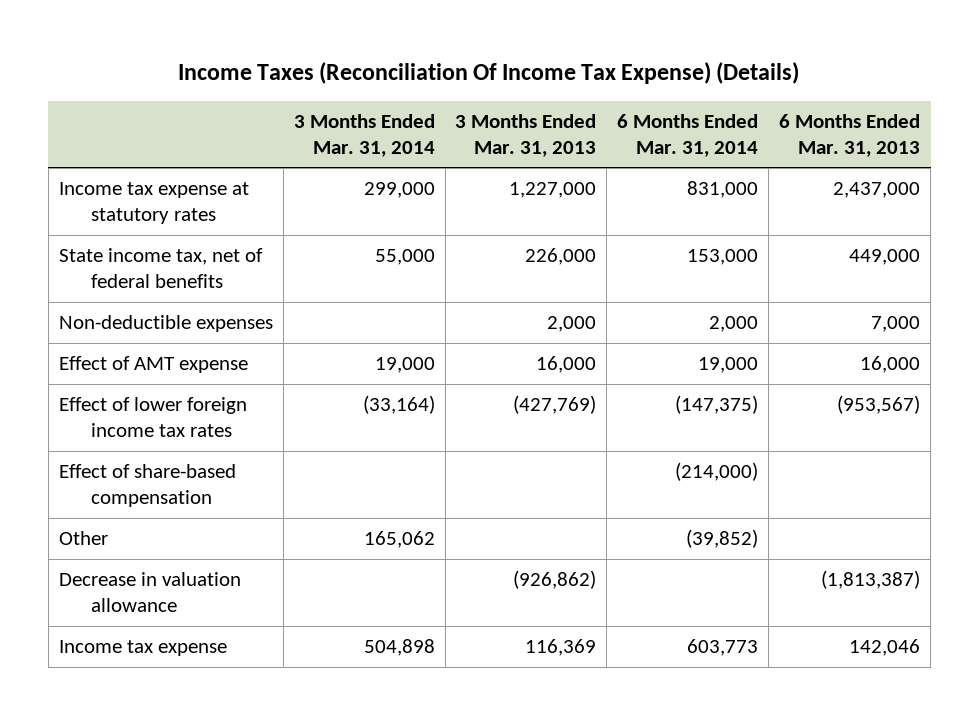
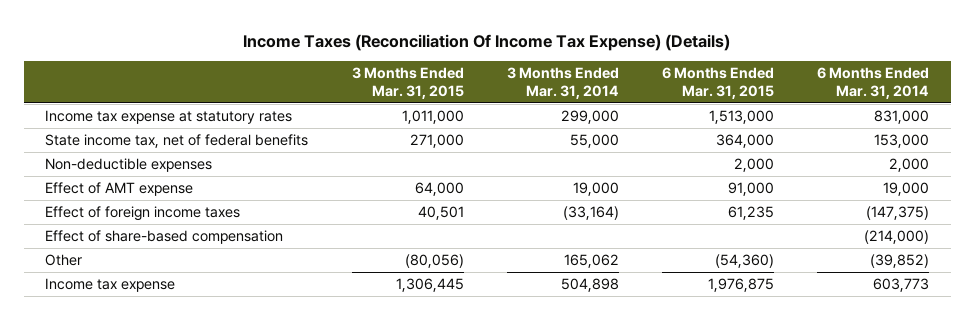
[455,114,597,157] 3 Months Ended Mar. 31, 2013 -> none
[779,114,921,157] 6 Months Ended Mar. 31, 2013 -> none
none -> [351,67,464,99] 3 Months Ended Mar. 31, 2015
none -> [661,67,774,99] 6 Months Ended Mar. 31, 2015
[58,397,247,437] Effect of lower foreign income tax rates -> [45,206,241,222] Effect of foreign income taxes
[58,572,241,612] Decrease in valuation allowance -> none

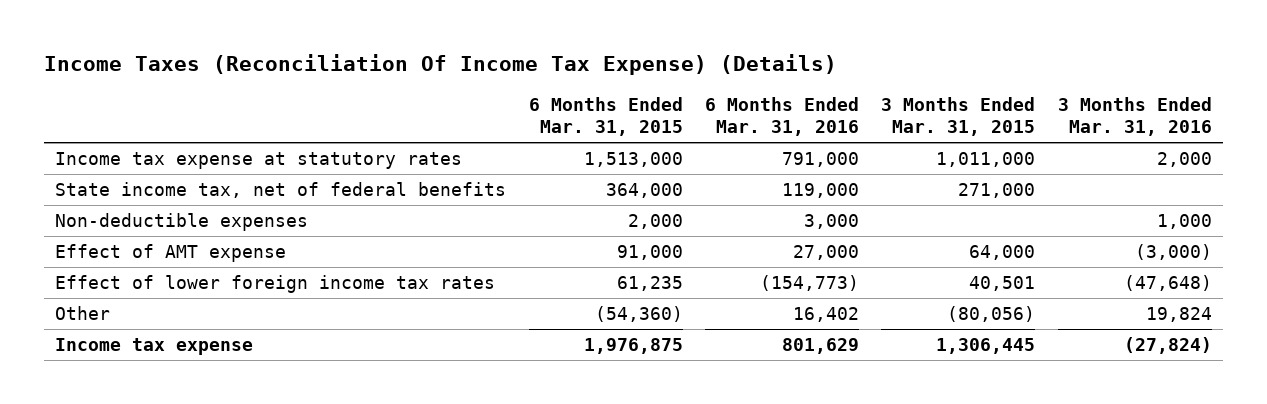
[506,67,619,99] 3 Months Ended Mar. 31, 2014 -> none
[817,67,930,99] 6 Months Ended Mar. 31, 2014 -> none
none -> [704,97,859,137] 6 Months Ended Mar. 31, 2016
none -> [1057,97,1212,137] 3 Months Ended Mar. 31, 2016
[45,230,284,245] Effect of share-based compensation -> none
[45,206,241,222] Effect of foreign income taxes -> [55,275,496,294] Effect of lower foreign income tax rates

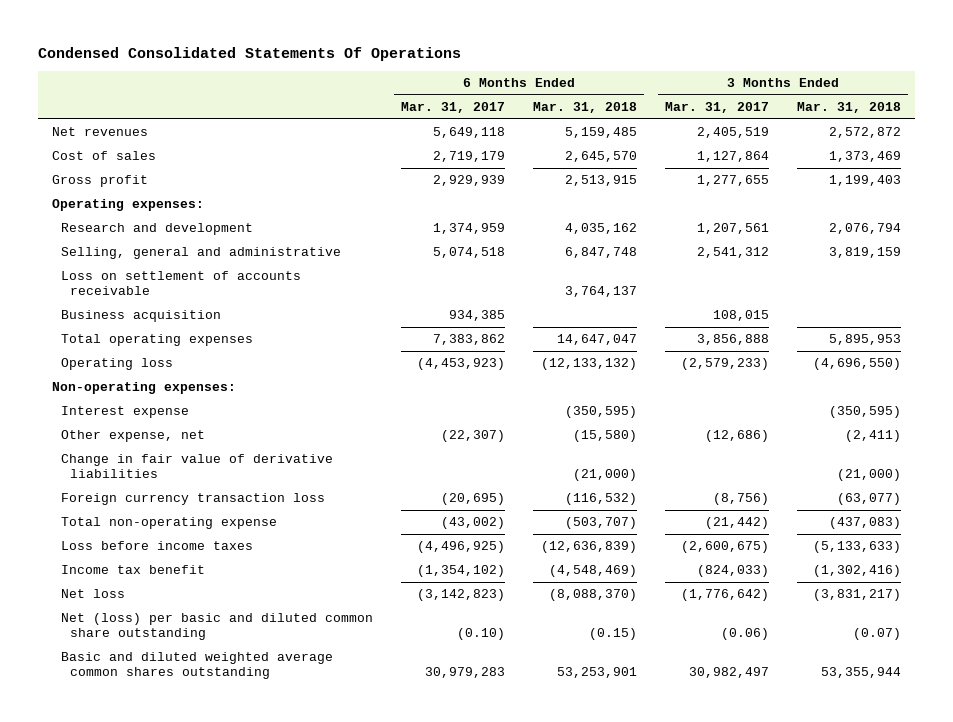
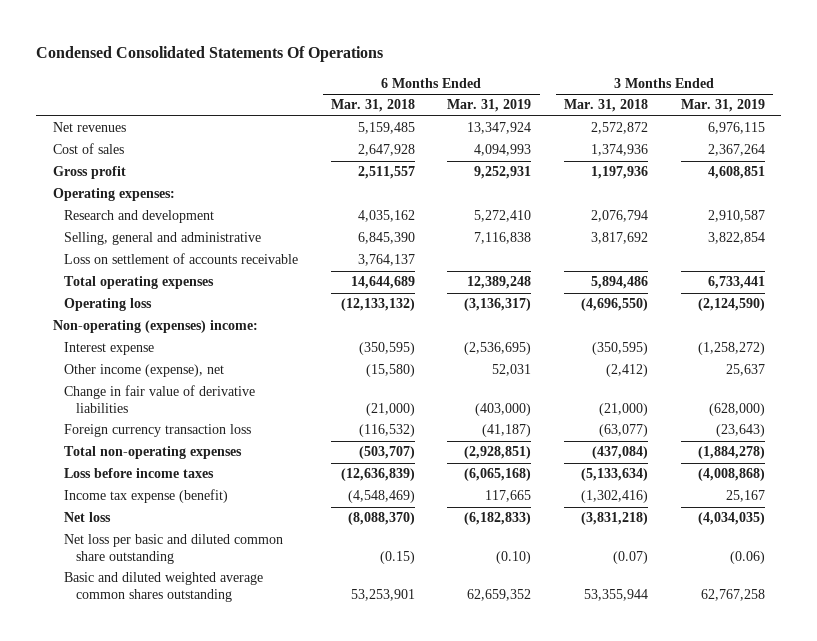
[401,102,506,114] Mar. 31, 2017 -> none
[665,102,770,114] Mar. 31, 2017 -> none
none -> [447,99,532,113] Mar. 31, 2019
none -> [680,99,765,113] Mar. 31, 2019
[565,151,638,163] 2,645,570 -> [357,144,415,157] 2,647,928
[829,151,902,163] 1,373,469 -> [591,144,649,157] 1,374,936
[565,175,638,187] 2,513,915 -> [357,166,415,180] 2,511,557
[829,175,902,187] 1,199,403 -> [591,166,649,180] 1,197,936
[565,247,638,259] 6,847,748 -> [357,232,415,245] 6,845,390
[829,247,902,259] 3,819,159 -> [591,232,649,245] 3,817,692
[61,310,222,323] Business acquisition -> none
[557,334,638,346] 14,647,047 -> [350,276,415,290] 14,644,689
[829,334,902,346] 5,895,953 -> [591,276,649,290] 5,894,486
[51,382,236,395] Non-operating expenses: -> [52,320,258,334] Non-operating (expenses) income:
[61,430,206,443] Other expense, net -> [64,364,225,378] Other income (expense), net
[845,430,902,443] (2,411) -> [606,364,649,378] (2,412)
[61,517,278,530] Total non-operating expense -> [64,446,243,460] Total non-operating expenses
[829,517,902,530] (437,083) -> [592,446,649,460] (437,084)
[813,541,902,554] (5,133,633) -> [581,468,649,482] (5,133,634)
[61,565,206,575] Income tax benefit -> [64,489,229,504] Income tax expense (benefit)
[813,589,902,602] (3,831,217) -> [581,512,649,526] (3,831,218)
[61,613,374,641] Net (loss) per basic and diluted common share outstanding -> [64,534,284,565] Net loss per basic and diluted common share outstanding

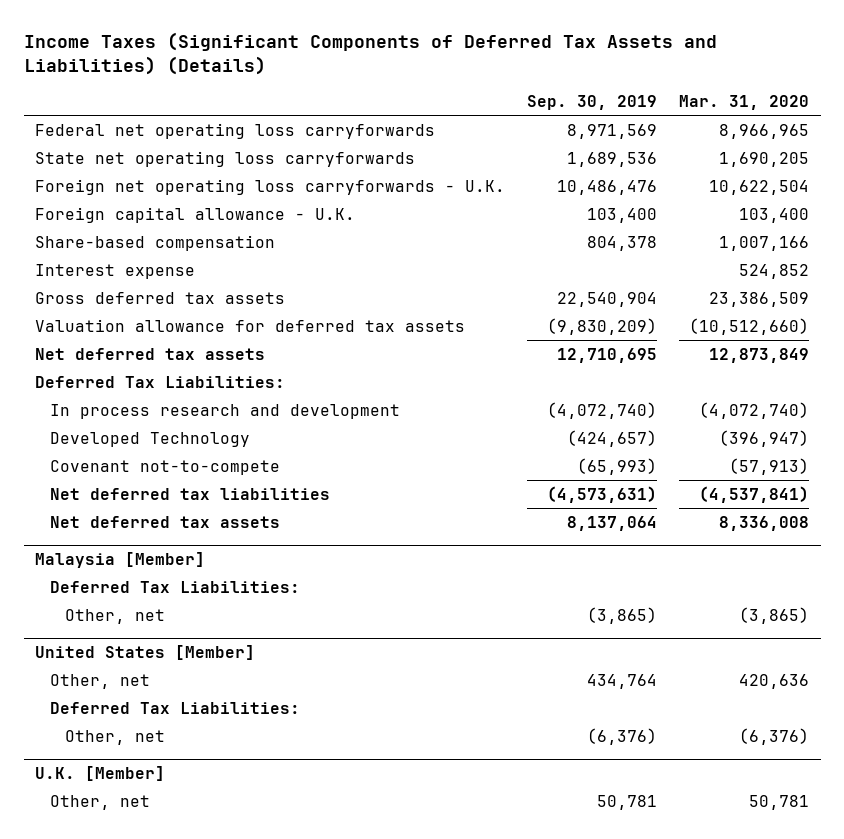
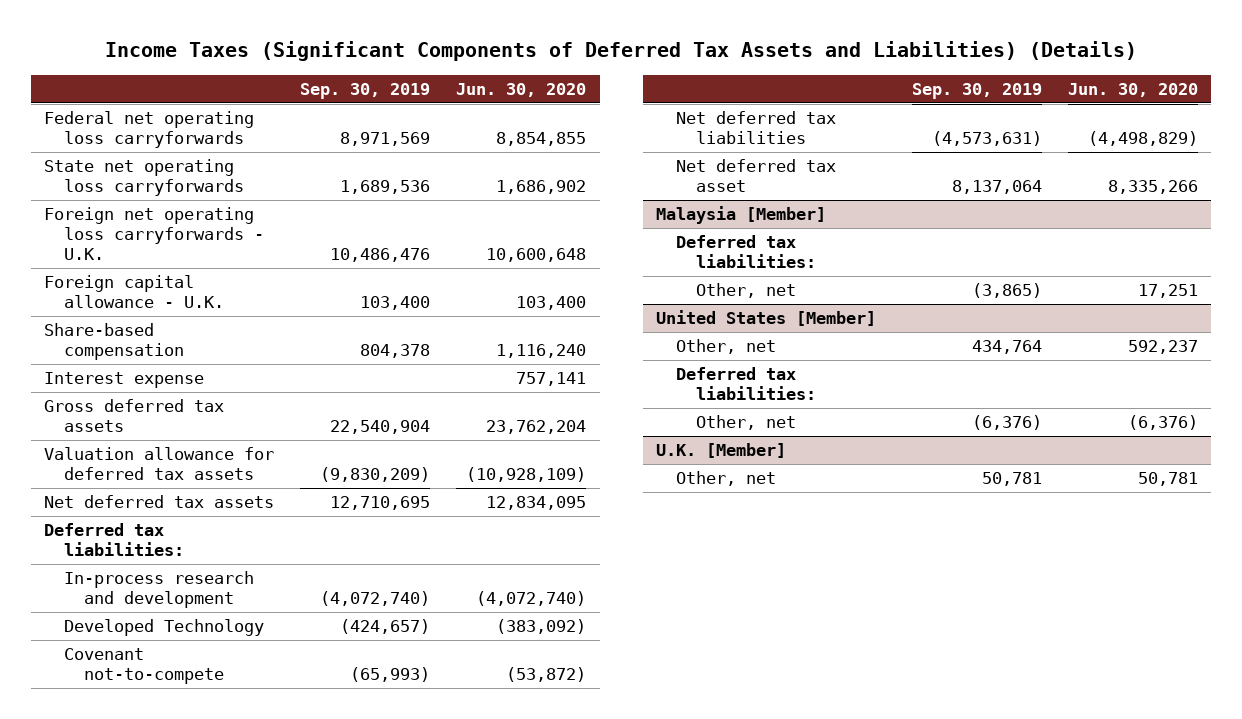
[679,94,810,110] Mar. 31, 2020 -> none
none -> [456,82,587,97] Jun. 30, 2020
[35,375,286,388] Deferred Tax Liabilities: -> [43,523,184,557] Deferred tax liabilities:
[50,403,401,419] In process research and development -> [63,571,254,609] In-process research and development
[50,515,281,528] Net deferred tax assets -> [675,159,836,193] Net deferred tax asset
[50,580,301,593] Deferred Tax Liabilities: -> [675,235,816,269] Deferred tax liabilities:
[50,701,301,714] Deferred Tax Liabilities: -> [675,367,816,401] Deferred tax liabilities:

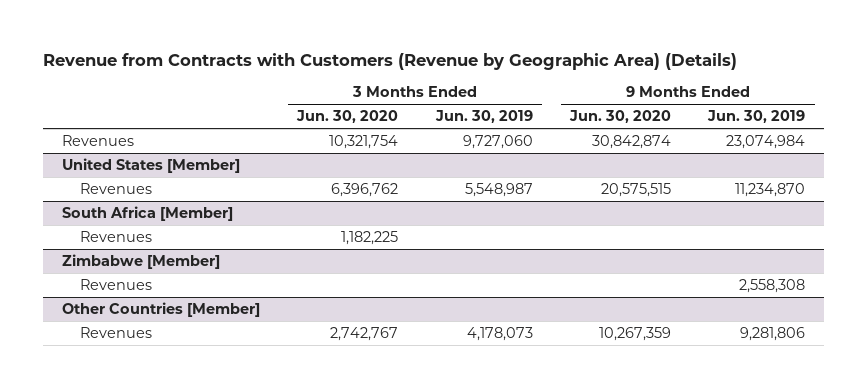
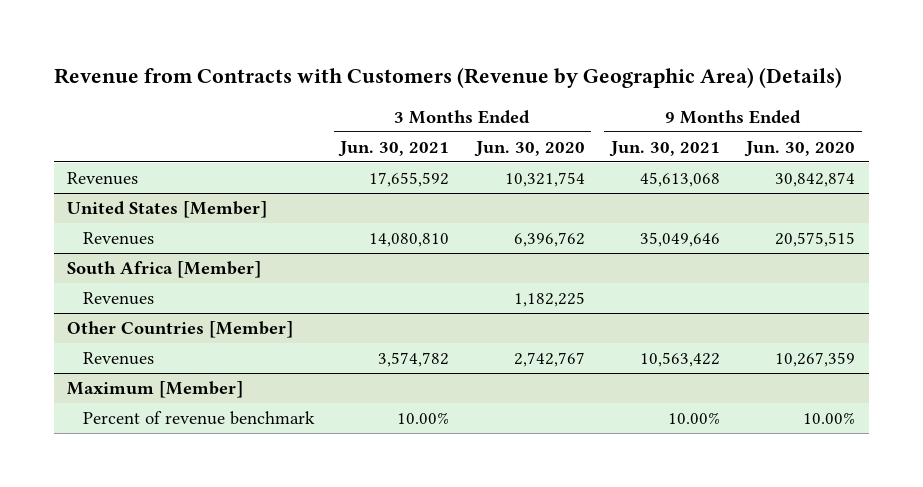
[434,110,533,124] Jun. 30, 2019 -> none
[707,110,806,124] Jun. 30, 2019 -> none
none -> [338,140,450,157] Jun. 30, 2021
none -> [609,140,721,157] Jun. 30, 2021
[61,254,220,270] Zimbabwe [Member] -> none
[80,279,153,291] Revenues -> none
none -> [67,381,244,399] Maximum [Member]
none -> [82,411,315,426] Percent of revenue benchmark

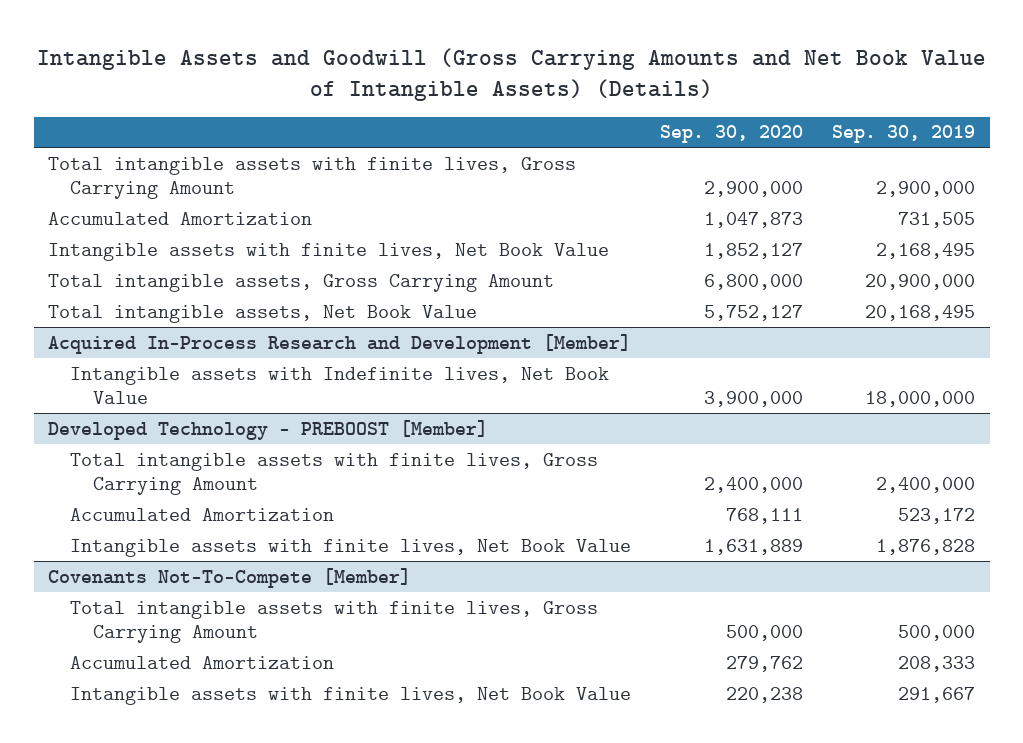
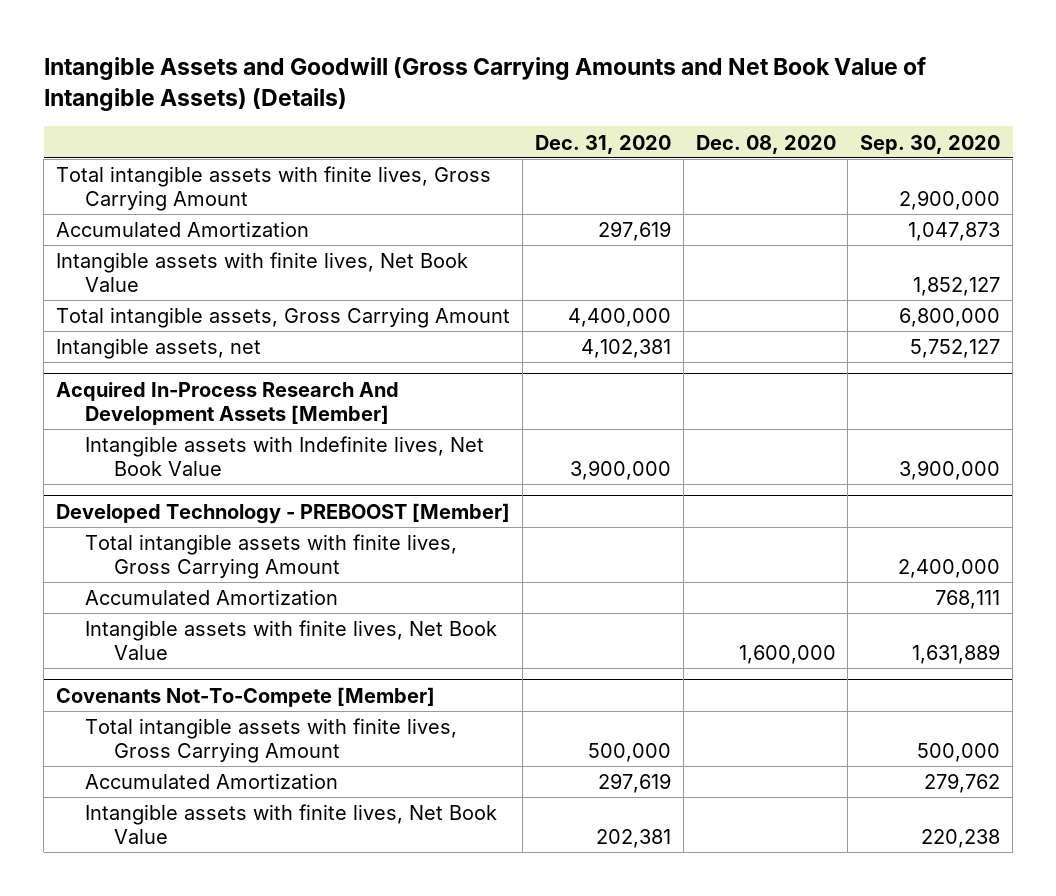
[832,125,976,144] Sep. 30, 2019 -> none
none -> [534,134,671,154] Dec. 31, 2020
none -> [695,134,836,154] Dec. 08, 2020
[48,304,478,323] Total intangible assets, Net Book Value -> [55,338,261,360] Intangible assets, net
[48,333,632,354] Acquired In-Process Research and Development [Member] -> [55,382,399,426] Acquired In-Process Research And Development Assets [Member]

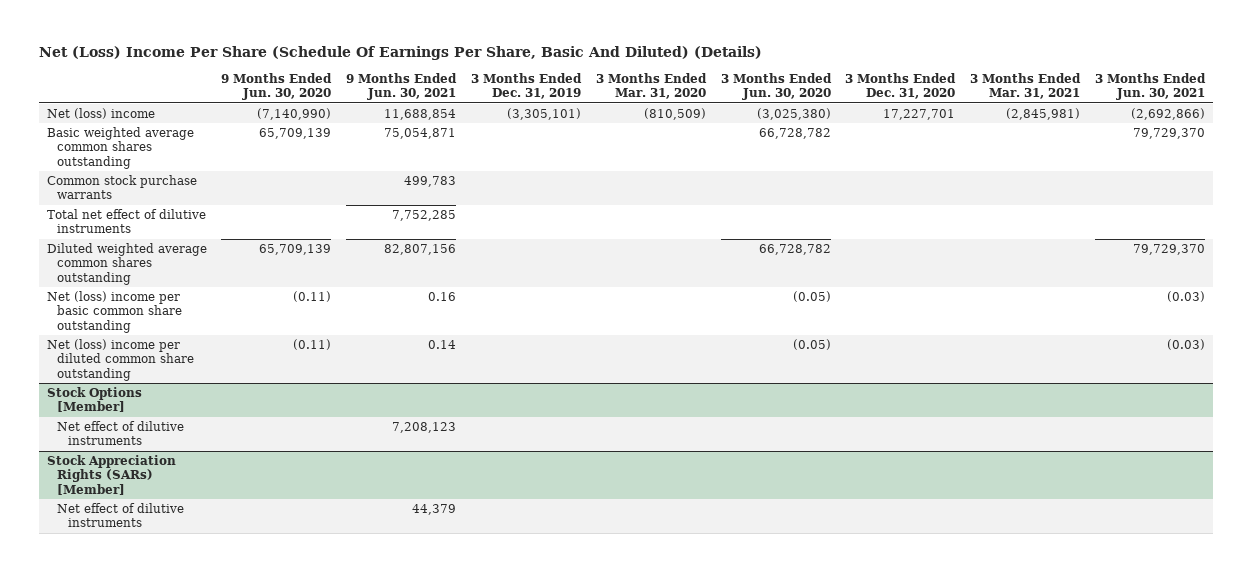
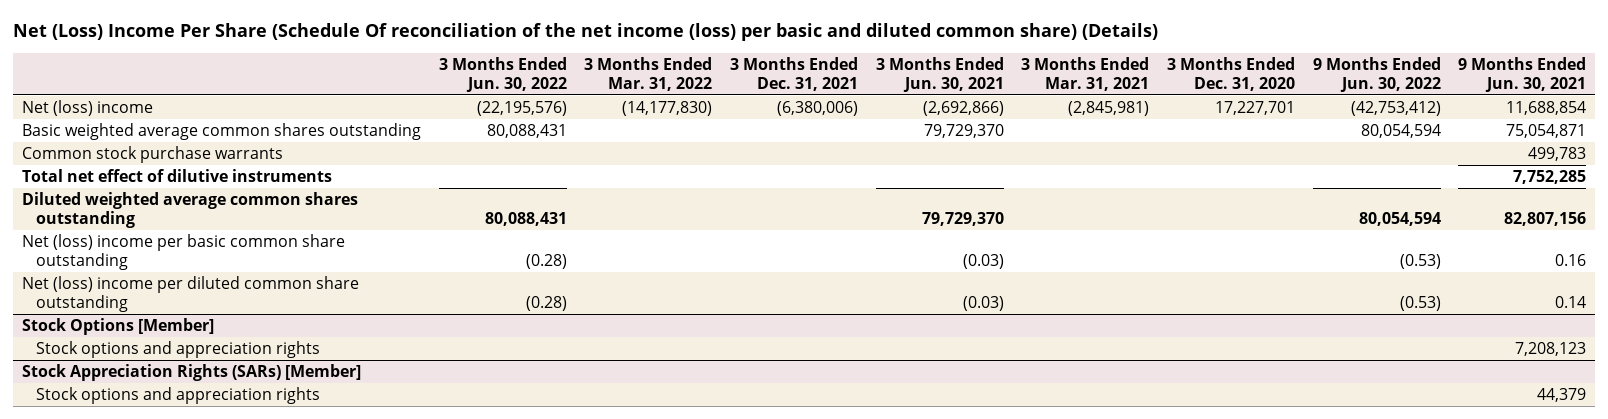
[39,46,763,61] Net (Loss) Income Per Share (Schedule Of Earnings Per Share, Basic And Diluted) (Details) -> [12,23,1158,42] Net (Loss) Income Per Share (Schedule Of reconciliation of the net income (loss) per basic and diluted common share) (Details)
[221,72,333,101] 9 Months Ended Jun. 30, 2020 -> none
[471,72,583,100] 3 Months Ended Dec. 31, 2019 -> none
[595,72,707,100] 3 Months Ended Mar. 31, 2020 -> none
[720,72,832,101] 3 Months Ended Jun. 30, 2020 -> none
none -> [438,57,567,92] 3 Months Ended Jun. 30, 2022
none -> [584,57,713,91] 3 Months Ended Mar. 31, 2022
none -> [729,57,858,91] 3 Months Ended Dec. 31, 2021
none -> [1312,57,1441,92] 9 Months Ended Jun. 30, 2022
[57,420,185,446] Net effect of dilutive instruments -> [36,340,321,358] Stock options and appreciation rights
[57,502,185,528] Net effect of dilutive instruments -> [36,386,321,404] Stock options and appreciation rights

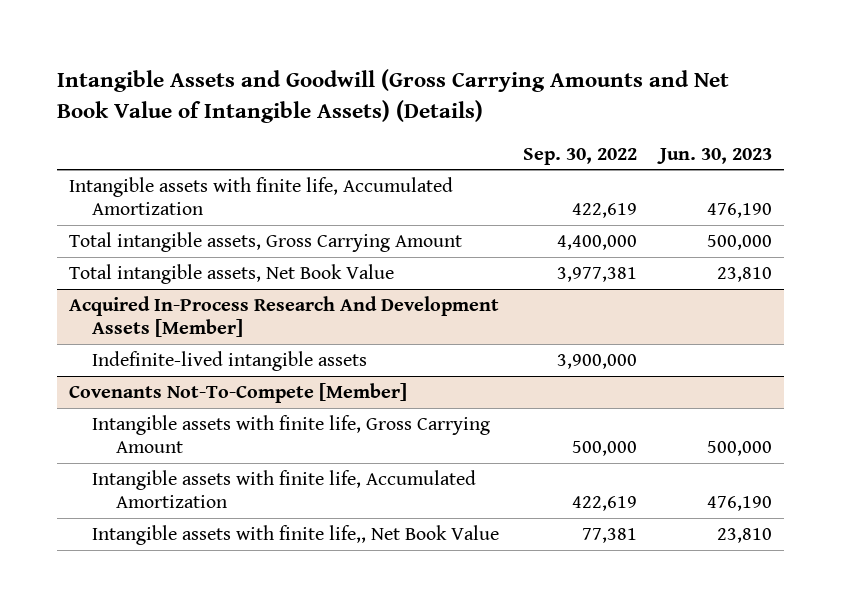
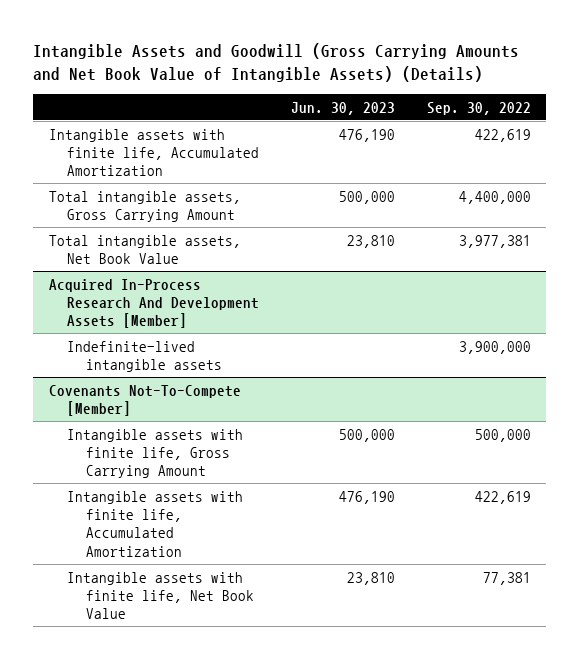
[92,525,500,546] Intangible assets with finite life,, Net Book Value -> [67,571,255,620] Intangible assets with finite life, Net Book Value

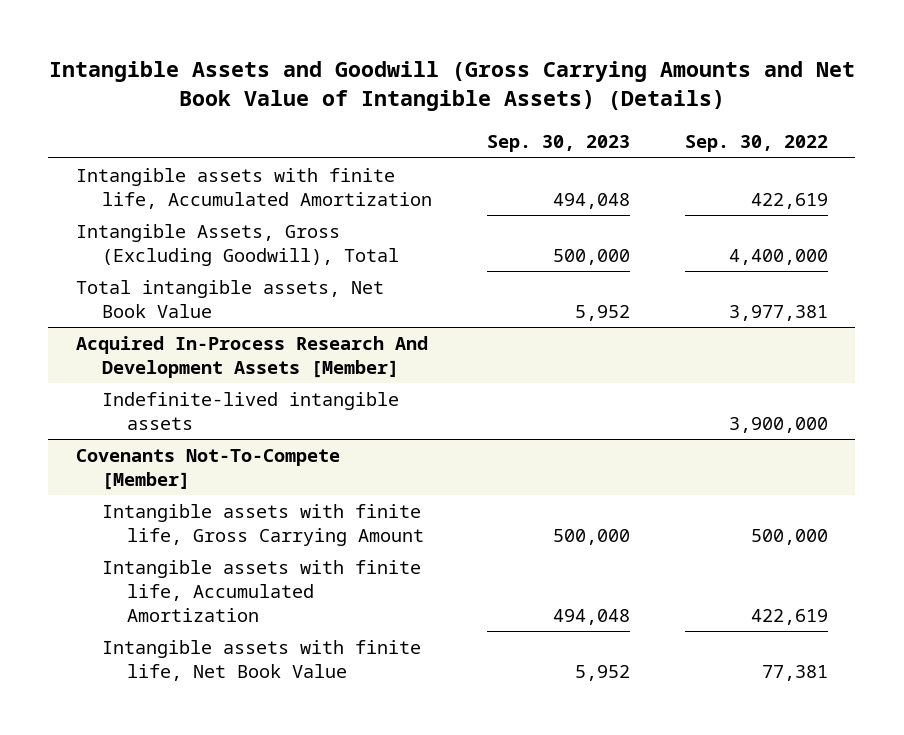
[290,101,395,115] Jun. 30, 2023 -> none
none -> [486,135,630,153] Sep. 30, 2023
[48,190,241,222] Total intangible assets, Gross Carrying Amount -> [75,223,399,266] Intangible Assets, Gross (Excluding Goodwill), Total

